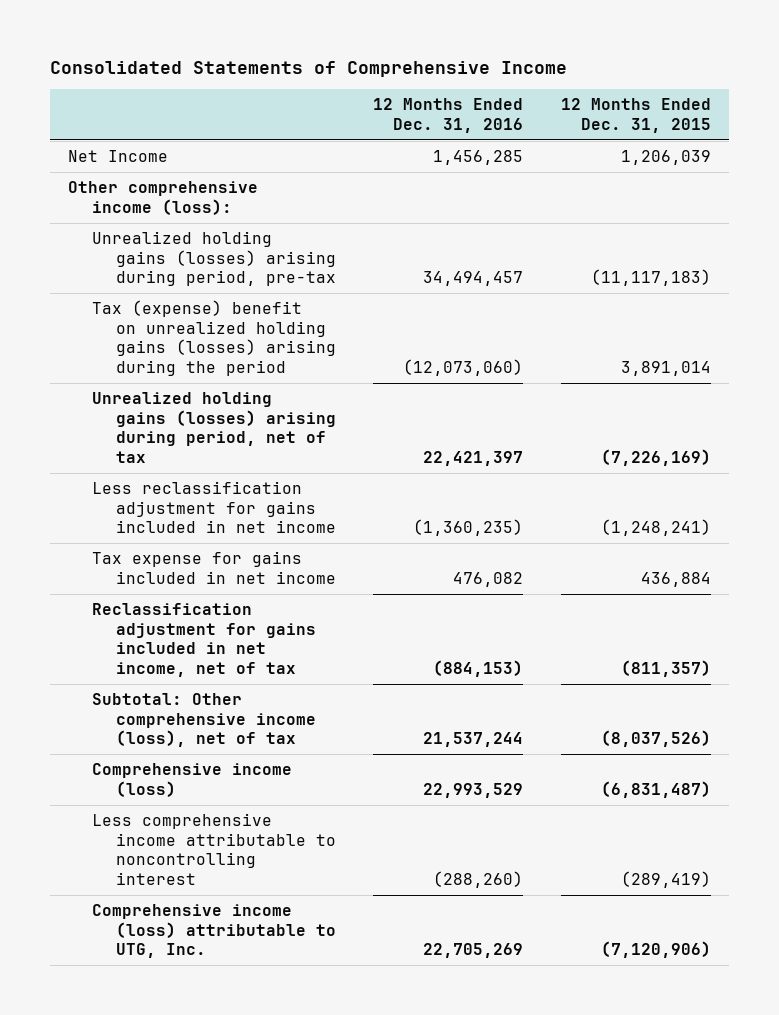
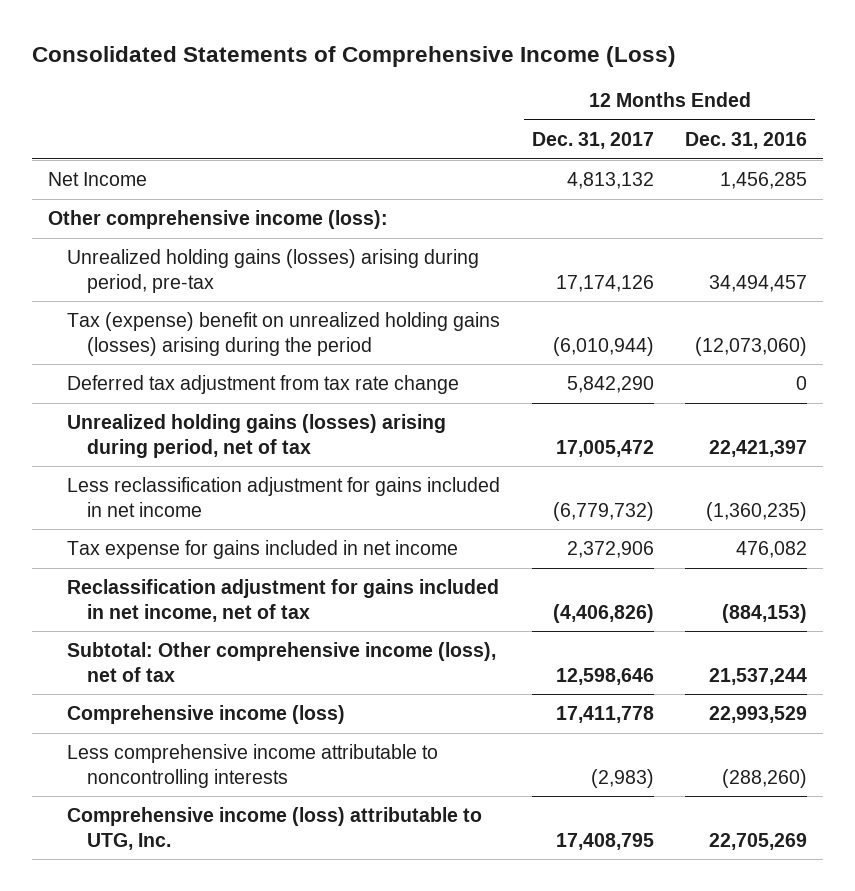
[49,60,567,77] Consolidated Statements of Comprehensive Income -> [31,45,676,67] Consolidated Statements of Comprehensive Income (Loss)
[560,98,711,133] 12 Months Ended Dec. 31, 2015 -> none
none -> [531,131,654,149] Dec. 31, 2017
none -> [67,375,460,395] Deferred tax adjustment from tax rate change
[92,813,336,885] Less comprehensive income attributable to noncontrolling interest -> [67,744,439,788] Less comprehensive income attributable to noncontrolling interests

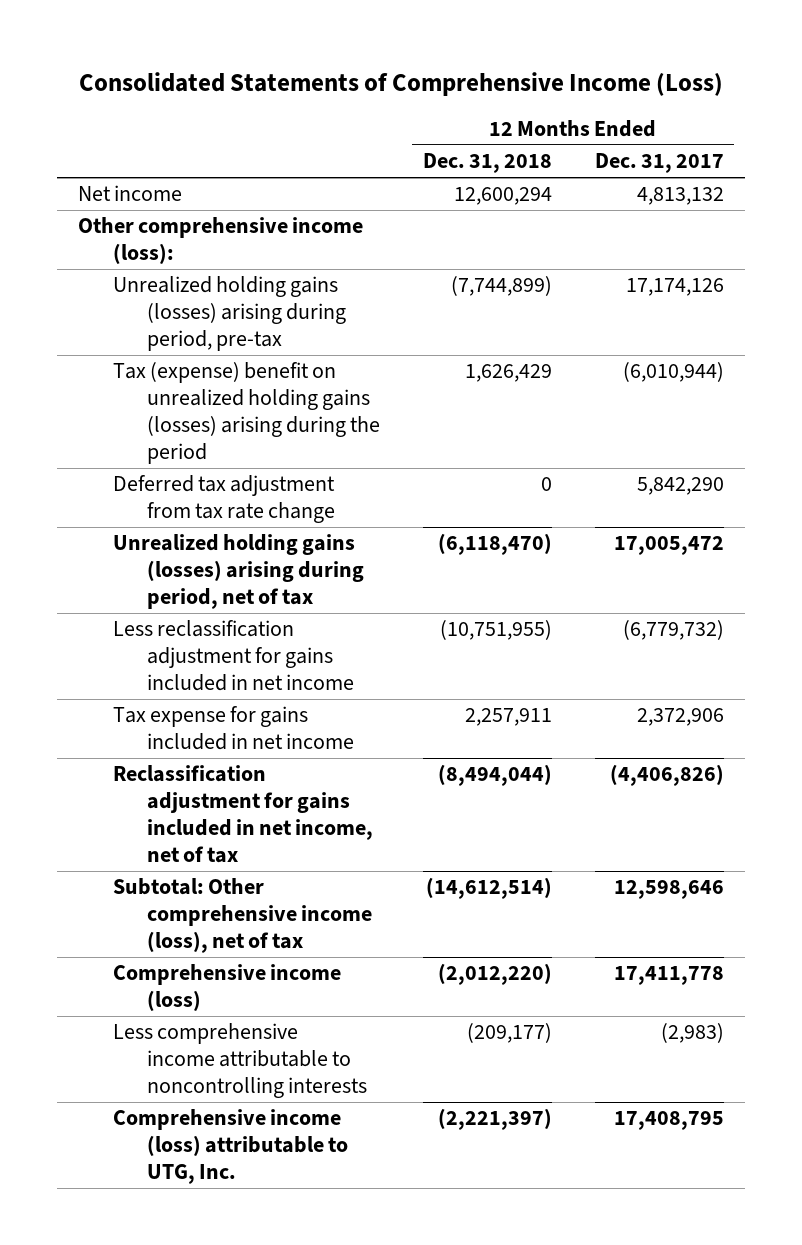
[685,131,808,149] Dec. 31, 2016 -> none
none -> [422,153,552,174] Dec. 31, 2018
[47,172,147,187] Net Income -> [78,185,183,202] Net income

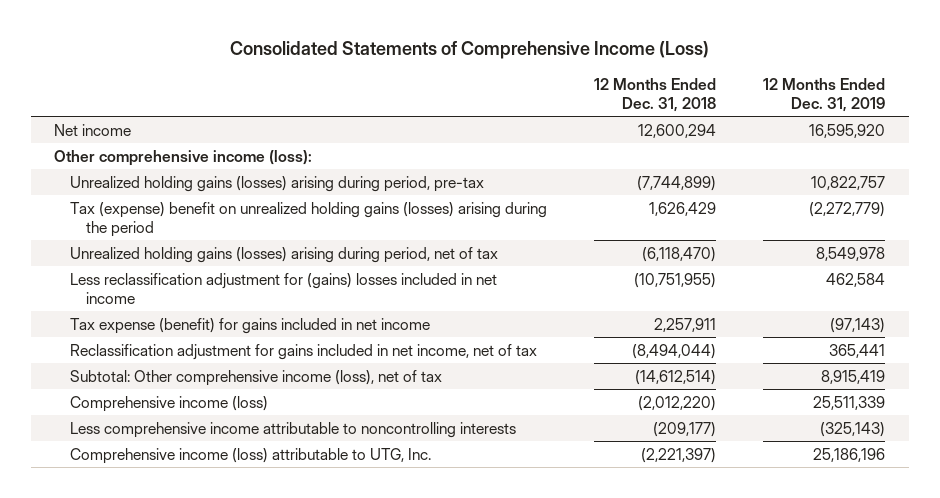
[594,153,724,174] Dec. 31, 2017 -> none
none -> [763,77,886,112] 12 Months Ended Dec. 31, 2019
[112,475,336,524] Deferred tax adjustment from tax rate change -> none
[112,620,355,692] Less reclassification adjustment for gains included in net income -> [70,272,498,304] Less reclassification adjustment for (gains) losses included in net income
[112,706,355,751] Tax expense for gains included in net income -> [70,317,431,334] Tax expense (benefit) for gains included in net income

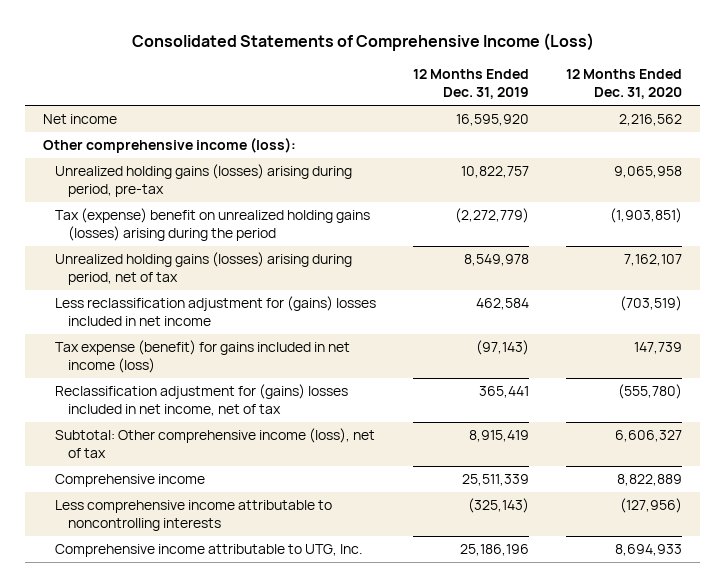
[594,77,717,112] 12 Months Ended Dec. 31, 2018 -> none
none -> [566,69,683,100] 12 Months Ended Dec. 31, 2020
[70,317,431,334] Tax expense (benefit) for gains included in net income -> [55,340,351,374] Tax expense (benefit) for gains included in net income (loss)
[70,343,538,360] Reclassification adjustment for gains included in net income, net of tax -> [55,384,349,417] Reclassification adjustment for (gains) losses included in net income, net of tax
[70,395,269,412] Comprehensive income (loss) -> [55,474,206,488] Comprehensive income
[70,447,432,464] Comprehensive income (loss) attributable to UTG, Inc. -> [55,544,364,558] Comprehensive income attributable to UTG, Inc.

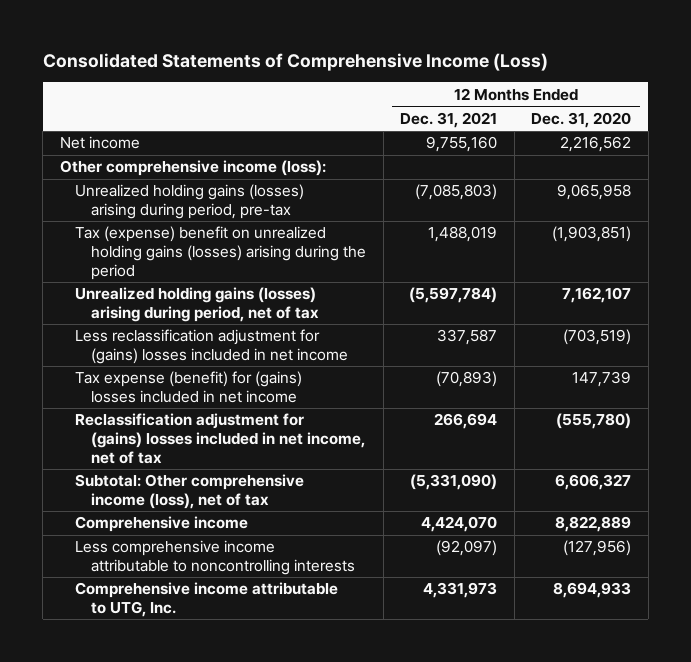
[413,69,530,100] 12 Months Ended Dec. 31, 2019 -> none
none -> [400,111,498,128] Dec. 31, 2021
[55,340,351,374] Tax expense (benefit) for gains included in net income (loss) -> [75,371,303,404] Tax expense (benefit) for (gains) losses included in net income

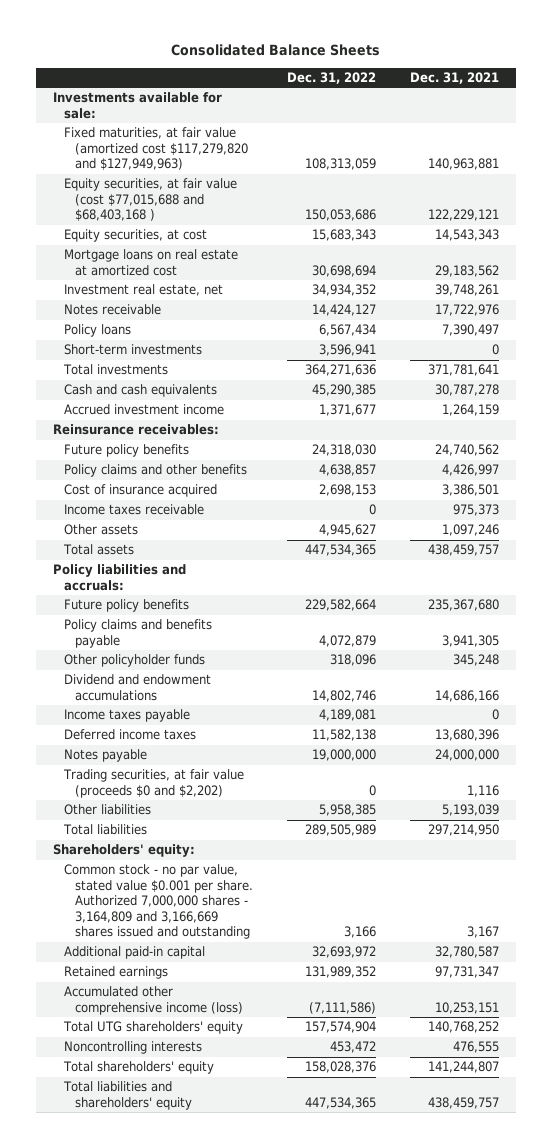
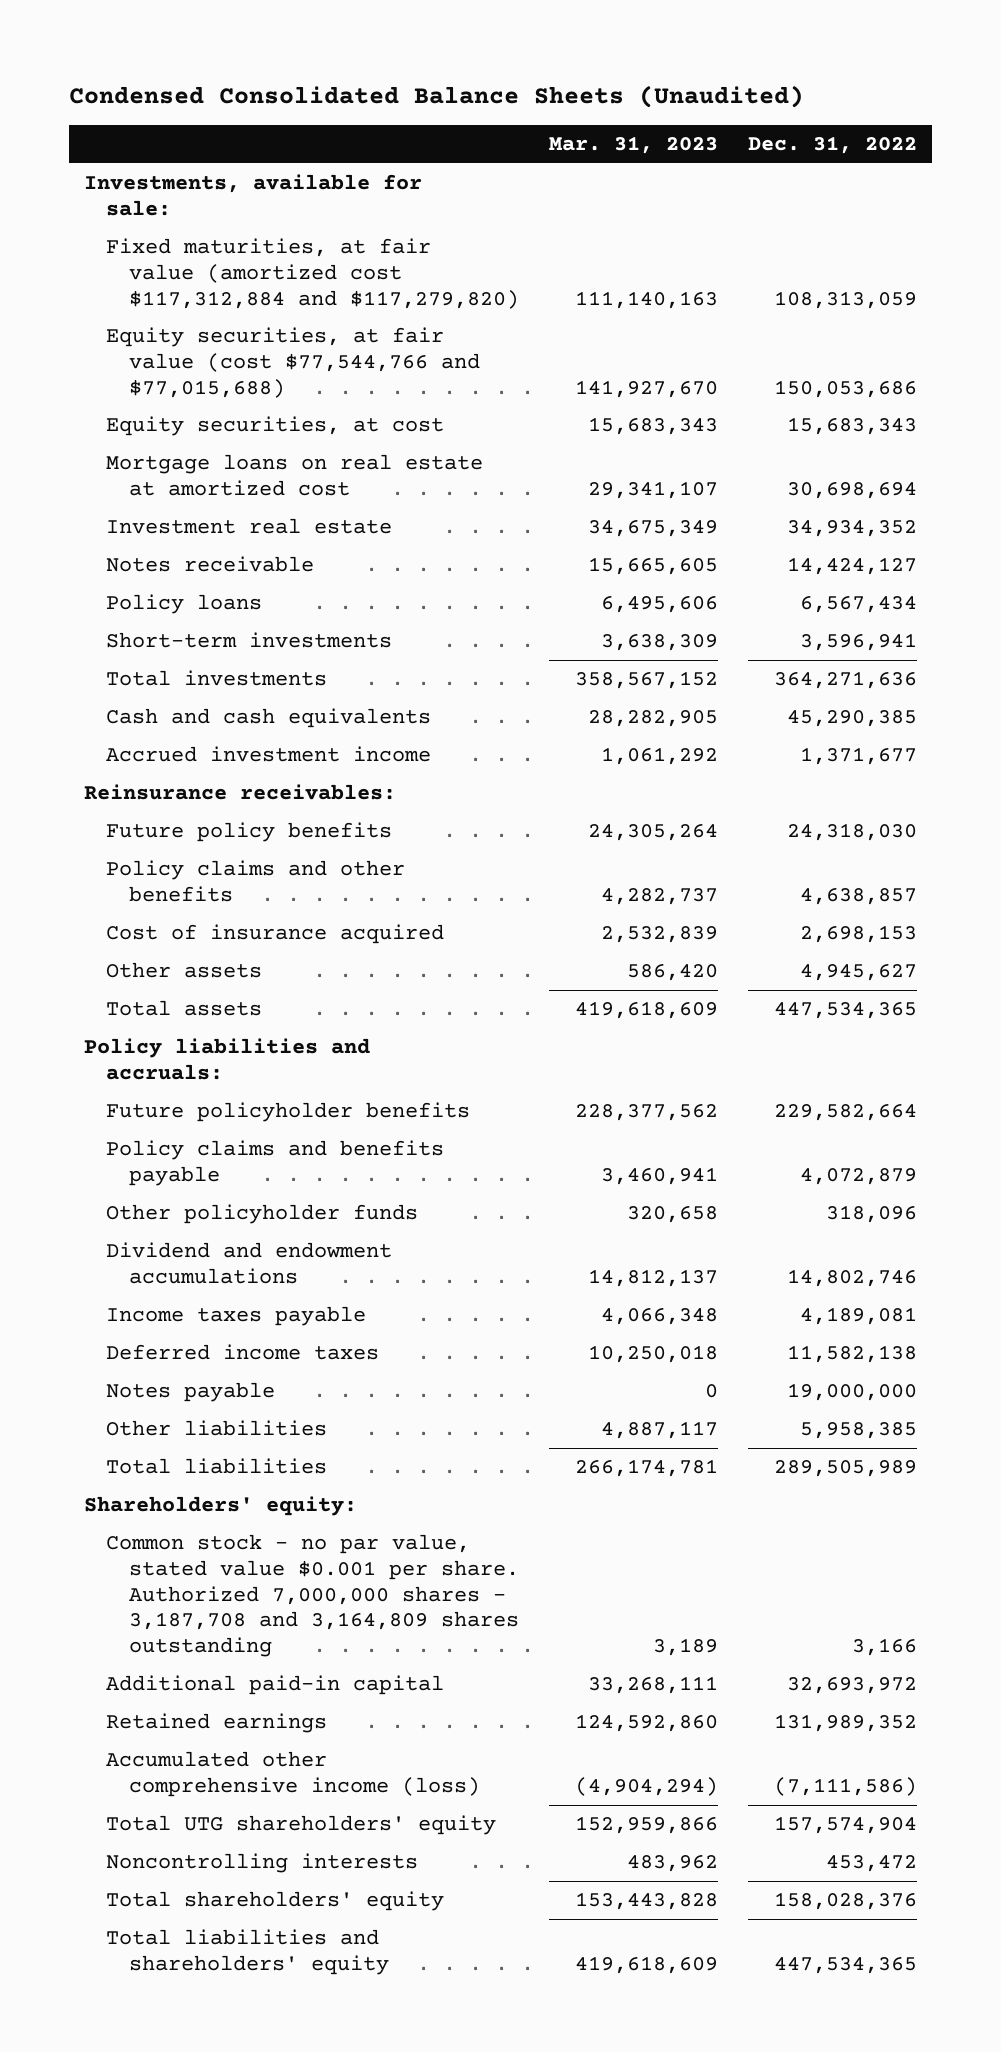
[171,44,381,57] Consolidated Balance Sheets -> [69,85,805,109] Condensed Consolidated Balance Sheets (Unaudited)
[409,72,499,85] Dec. 31, 2021 -> none
none -> [549,136,719,155] Mar. 31, 2023
[53,92,223,119] Investments available for sale: -> [84,174,423,216] Investments, available for sale:
[64,127,249,171] Fixed maturities, at fair value (amortized cost $117,279,820 and $127,949,963) -> [106,238,519,309] Fixed maturities, at fair value (amortized cost $117,312,884 and $117,279,820)
[64,178,238,222] Equity securities, at fair value (cost $77,015,688 and $68,403,168 ) -> [106,327,480,398] Equity securities, at fair value (cost $77,544,766 and $77,015,688)
[64,284,224,297] Investment real estate, net -> [106,518,393,535] Investment real estate
[64,504,205,516] Income taxes receivable -> none
[64,599,190,613] Future policy benefits -> [106,1102,471,1123] Future policyholder benefits
[63,769,245,798] Trading securities, at fair value (proceeds $0 and $2,202) -> none
[64,864,254,940] Common stock - no par value, stated value $0.001 per share. Authorized 7,000,000 shares - 3,164,809 and 3,166,669 shares issued and outstanding -> [106,1534,519,1657] Common stock - no par value, stated value $0.001 per share. Authorized 7,000,000 shares - 3,187,708 and 3,164,809 shares outstanding

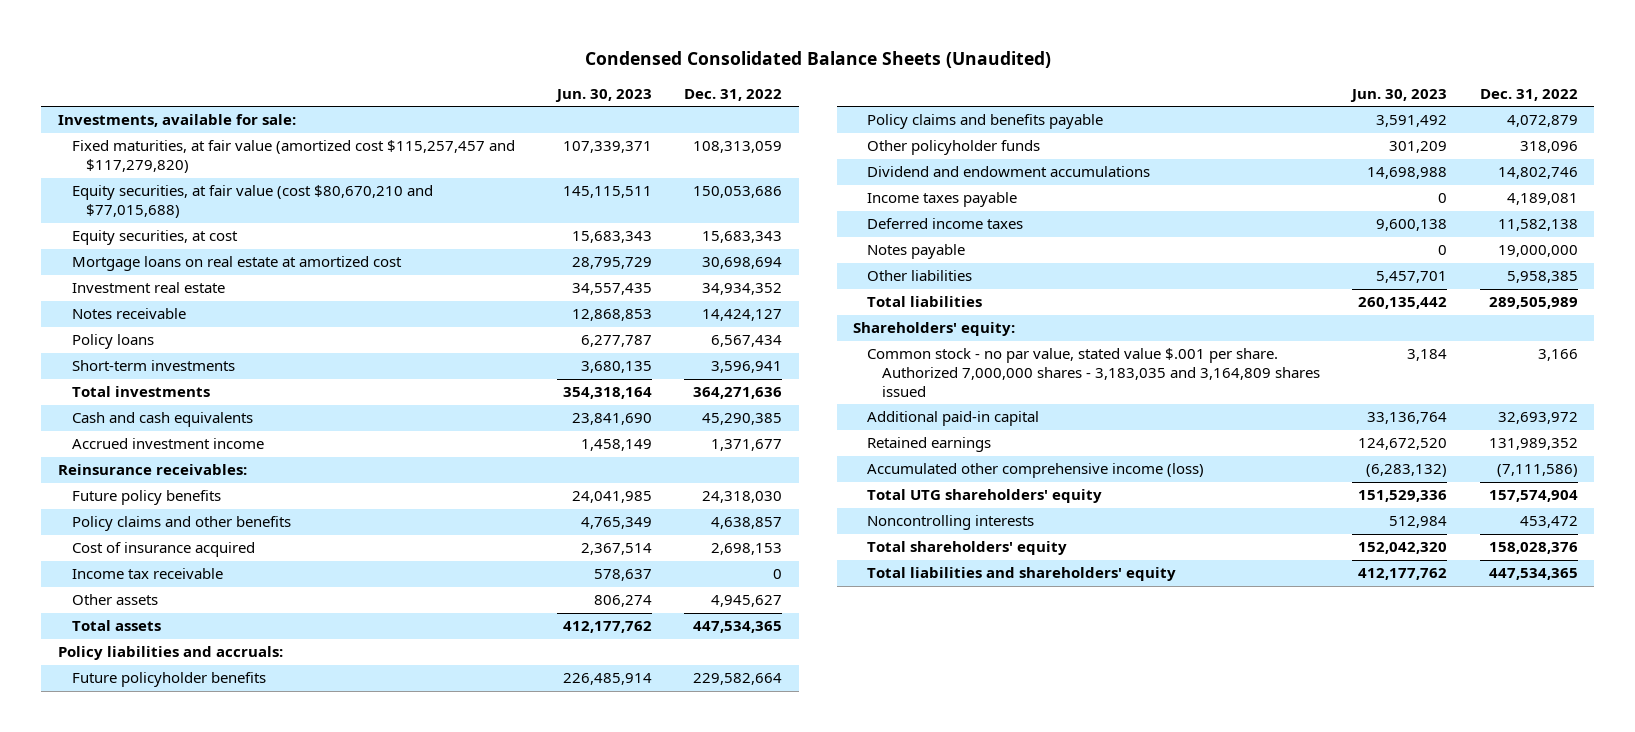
[549,136,719,155] Mar. 31, 2023 -> none
none -> [554,88,652,102] Jun. 30, 2023
[106,238,519,309] Fixed maturities, at fair value (amortized cost $117,312,884 and $117,279,820) -> [71,140,515,174] Fixed maturities, at fair value (amortized cost $115,257,457 and $117,279,820)
[106,327,480,398] Equity securities, at fair value (cost $77,544,766 and $77,015,688) -> [71,185,433,219] Equity securities, at fair value (cost $80,670,210 and $77,015,688)
none -> [71,568,223,580] Income tax receivable
[106,1534,519,1657] Common stock - no par value, stated value $0.001 per share. Authorized 7,000,000 shares - 3,187,708 and 3,164,809 shares outstanding -> [867,348,1320,397] Common stock - no par value, stated value $.001 per share. Authorized 7,000,000 shares - 3,183,035 and 3,164,809 shares issued

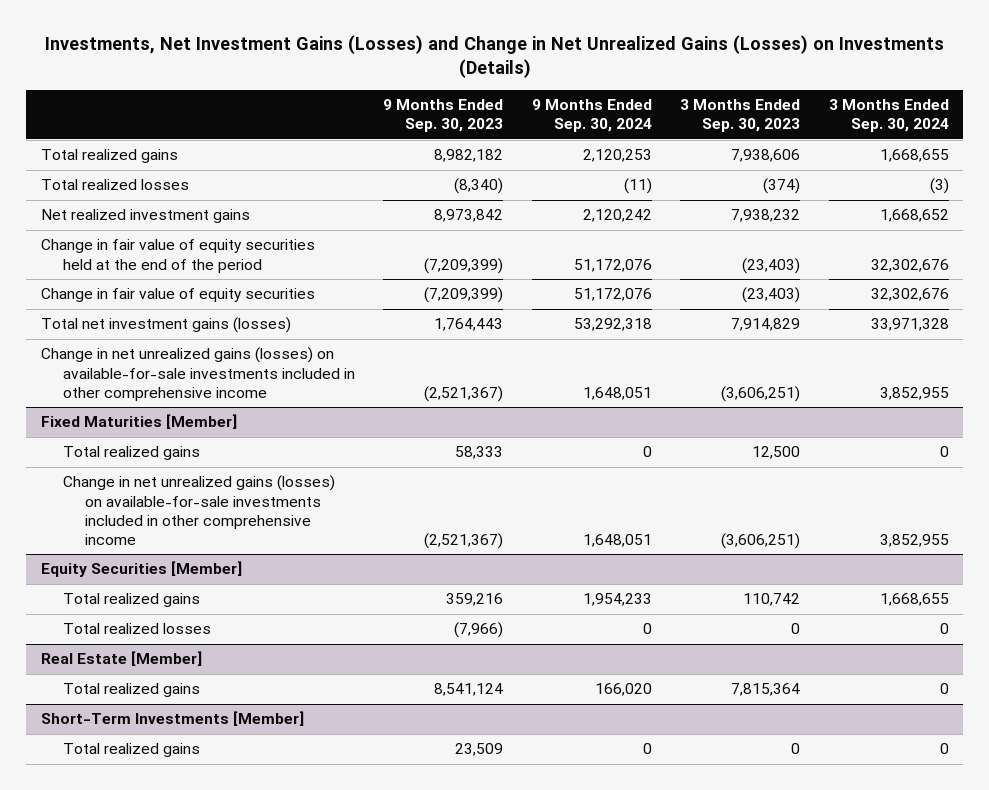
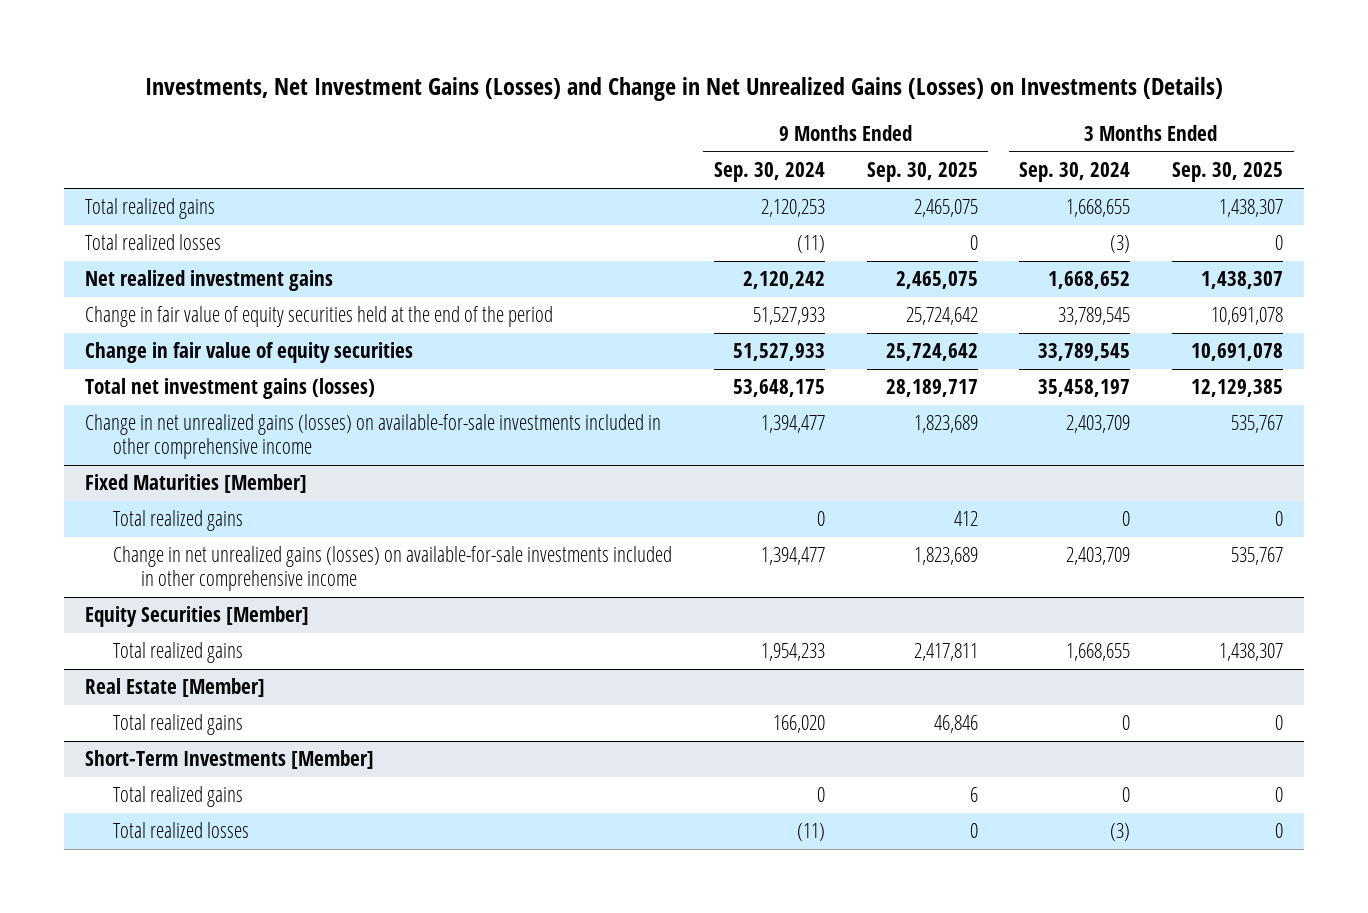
[383,99,504,133] 9 Months Ended Sep. 30, 2023 -> none
[680,99,801,133] 3 Months Ended Sep. 30, 2023 -> none
none -> [866,162,978,183] Sep. 30, 2025
none -> [1172,162,1284,183] Sep. 30, 2025
[573,258,652,272] 51,172,076 -> [752,307,825,326] 51,527,933
[870,258,949,272] 32,302,676 -> [1058,307,1131,326] 33,789,545
[573,288,652,302] 51,172,076 -> [732,343,825,362] 51,527,933
[870,288,949,302] 32,302,676 -> [1038,343,1131,362] 33,789,545
[573,318,652,332] 53,292,318 -> [732,379,825,398] 53,648,175
[870,318,949,332] 33,971,328 -> [1038,379,1131,398] 35,458,197
[582,386,652,400] 1,648,051 -> [760,415,825,434] 1,394,477
[879,386,949,400] 3,852,955 -> [1066,415,1131,434] 2,403,709
[582,533,652,547] 1,648,051 -> [760,547,825,566] 1,394,477
[879,533,949,547] 3,852,955 -> [1066,547,1131,566] 2,403,709
[62,623,211,635] Total realized losses -> none
none -> [112,822,249,839] Total realized losses

